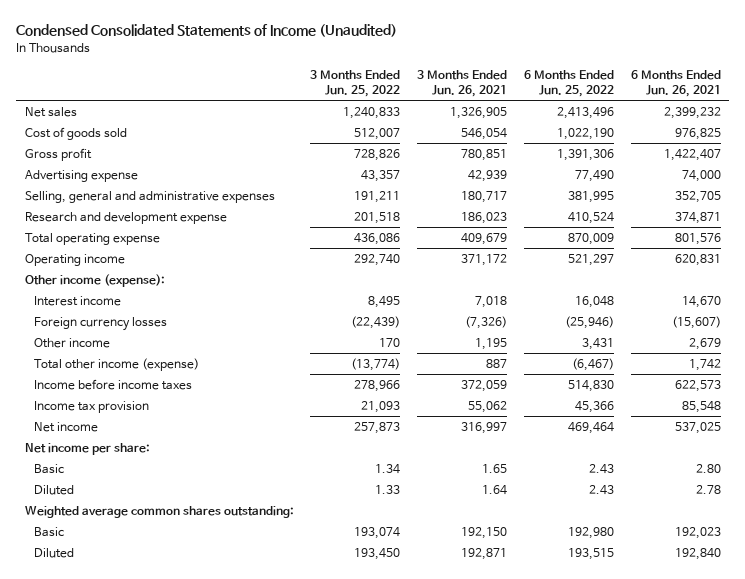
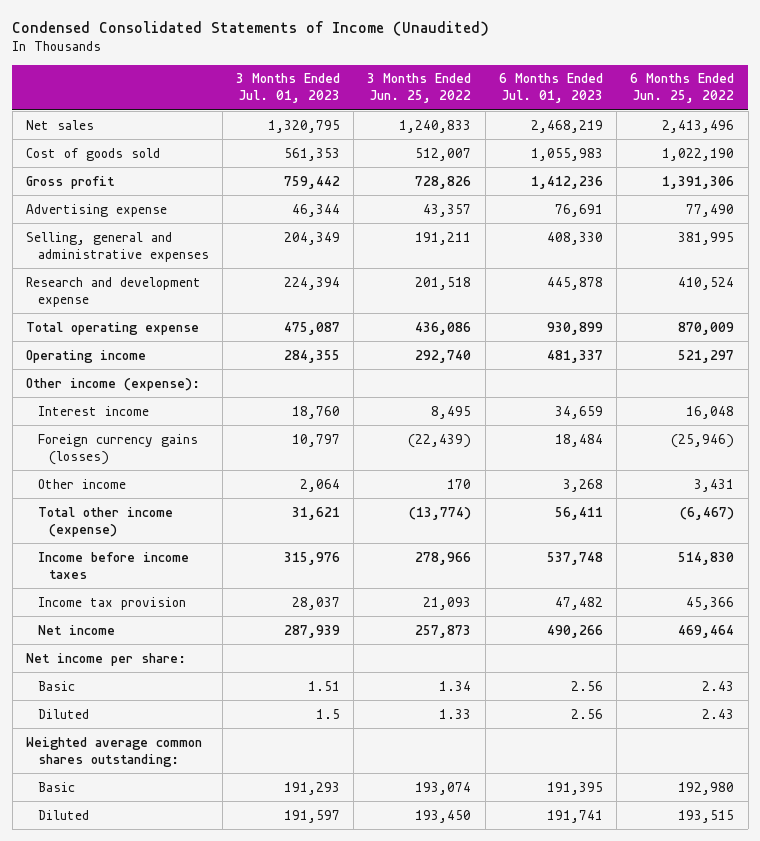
[417,69,508,97] 3 Months Ended Jun. 26, 2021 -> none
[630,69,721,97] 6 Months Ended Jun. 26, 2021 -> none
none -> [235,73,340,104] 3 Months Ended Jul. 01, 2023
none -> [498,73,603,104] 6 Months Ended Jul. 01, 2023
[34,316,168,331] Foreign currency losses -> [37,433,198,465] Foreign currency gains (losses)

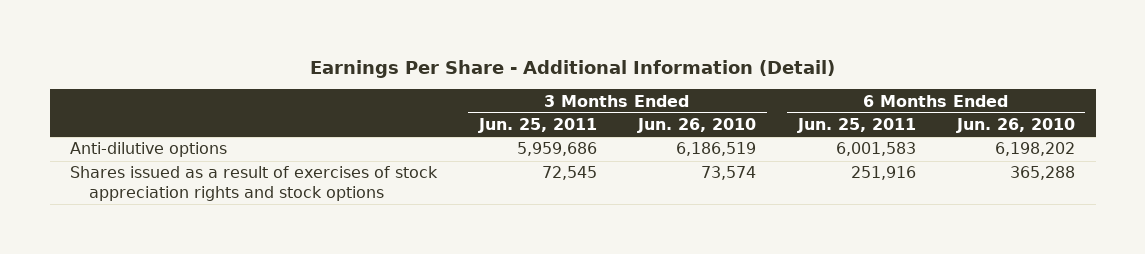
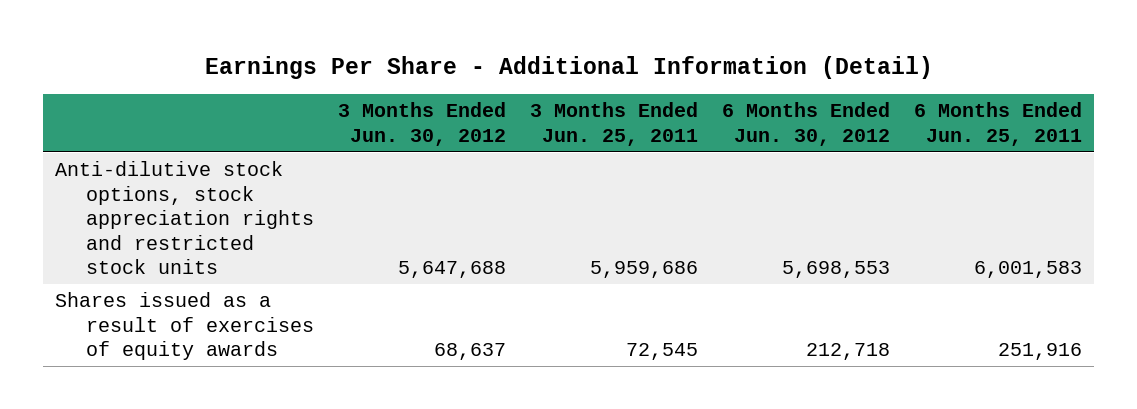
[637,118,757,134] Jun. 26, 2010 -> none
[956,118,1076,134] Jun. 26, 2010 -> none
none -> [338,102,507,146] 3 Months Ended Jun. 30, 2012
none -> [721,102,890,146] 6 Months Ended Jun. 30, 2012
[70,142,228,158] Anti-dilutive options -> [55,161,315,275] Anti-dilutive stock options, stock appreciation rights and restricted stock units
[70,166,439,201] Shares issued as a result of exercises of stock appreciation rights and stock options -> [55,292,315,361] Shares issued as a result of exercises of equity awards

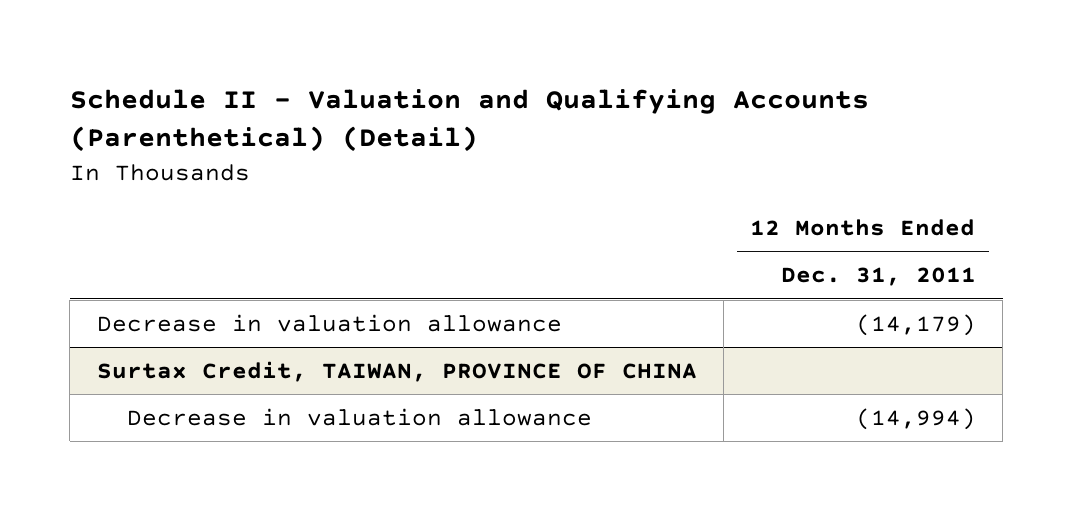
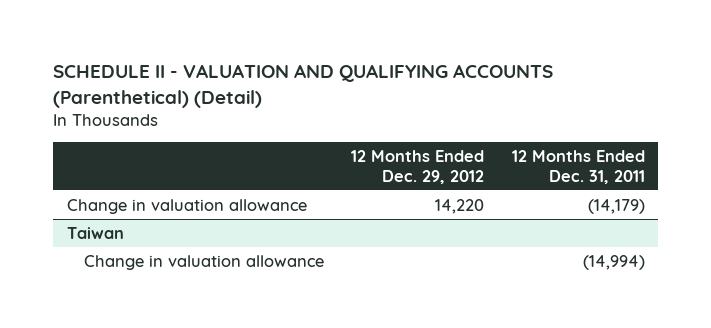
[69,89,869,153] Schedule II - Valuation and Qualifying Accounts (Parenthetical) (Detail) -> [52,64,553,108] SCHEDULE II - VALUATION AND QUALIFYING ACCOUNTS (Parenthetical) (Detail)
none -> [351,149,485,184] 12 Months Ended Dec. 29, 2012
[96,360,697,382] Surtax Credit, TAIWAN, PROVINCE OF CHINA -> none
[96,313,562,332] Decrease in valuation allowance -> [66,198,307,214] Change in valuation allowance
none -> [66,226,124,239] Taiwan
[127,407,593,426] Decrease in valuation allowance -> [83,254,324,270] Change in valuation allowance

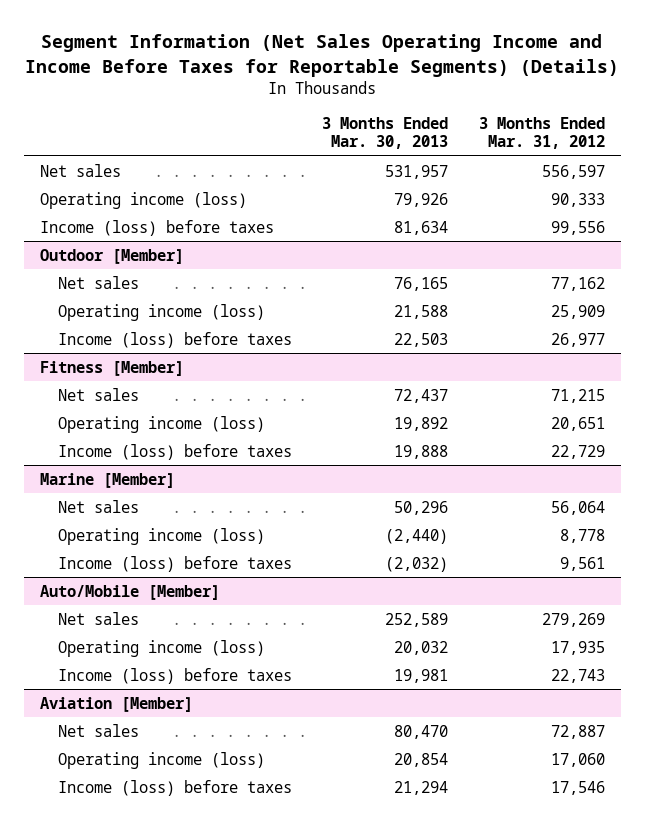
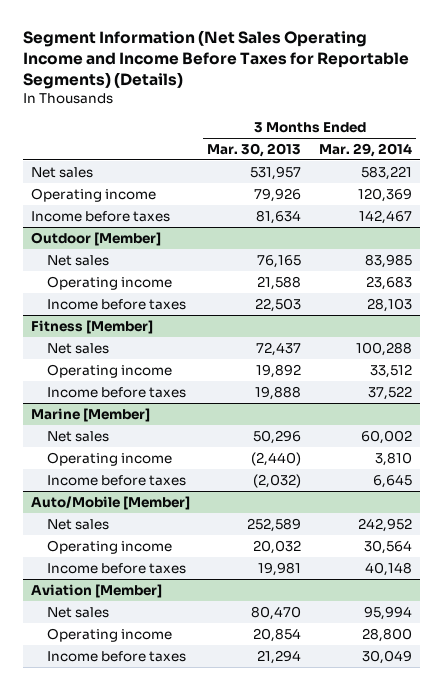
[479,117,606,150] 3 Months Ended Mar. 31, 2012 -> none
none -> [318,142,412,157] Mar. 29, 2014
[39,191,247,209] Operating income (loss) -> [31,187,157,202] Operating income
[39,219,274,236] Income (loss) before taxes -> [31,210,171,222] Income before taxes
[57,303,265,321] Operating income (loss) -> [46,275,172,290] Operating income
[57,331,292,348] Income (loss) before taxes -> [46,298,186,310] Income before taxes
[57,415,265,433] Operating income (loss) -> [46,363,172,378] Operating income
[57,443,292,460] Income (loss) before taxes -> [46,386,186,398] Income before taxes
[57,527,265,545] Operating income (loss) -> [46,451,172,466] Operating income
[57,555,292,572] Income (loss) before taxes -> [46,474,186,486] Income before taxes
[57,639,265,657] Operating income (loss) -> [46,539,172,554] Operating income
[57,667,292,684] Income (loss) before taxes -> [46,562,186,574] Income before taxes
[57,751,265,769] Operating income (loss) -> [46,627,172,642] Operating income
[57,779,292,796] Income (loss) before taxes -> [46,650,186,662] Income before taxes

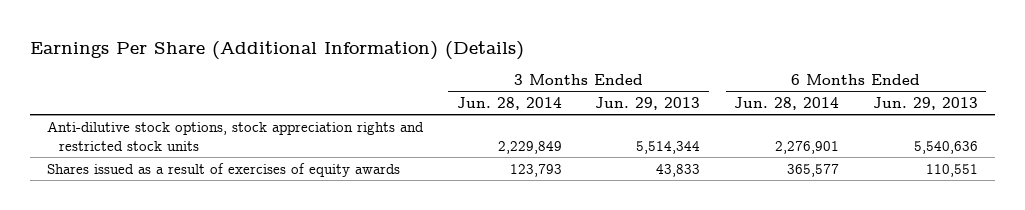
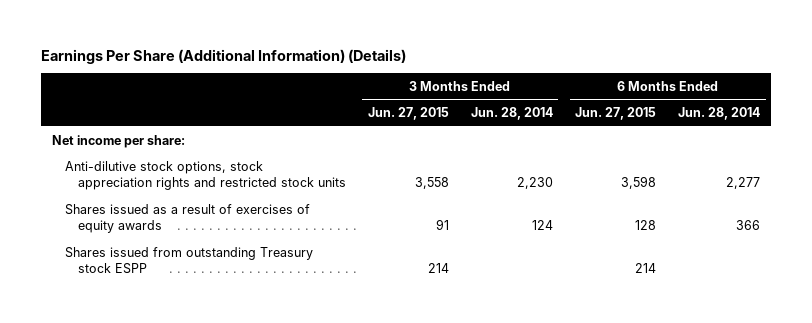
[595,96,701,110] Jun. 29, 2013 -> none
[872,96,978,110] Jun. 29, 2013 -> none
none -> [367,107,449,121] Jun. 27, 2015
none -> [575,107,657,121] Jun. 27, 2015
none -> [52,134,186,148] Net income per share:
[497,140,562,154] 2,229,849 -> [516,177,553,190] 2,230
[775,140,840,154] 2,276,901 -> [726,177,761,190] 2,277
[509,163,562,177] 123,793 -> [531,220,553,231] 124
[787,163,840,177] 365,577 -> [736,220,761,231] 366
none -> [65,246,314,275] Shares issued from outstanding Treasury stock ESPP

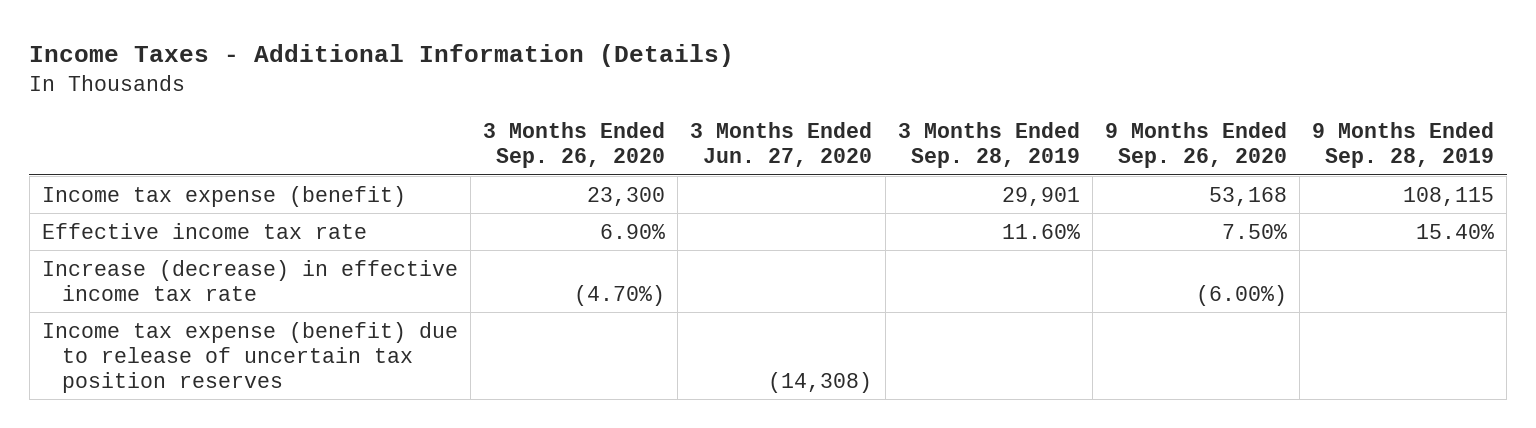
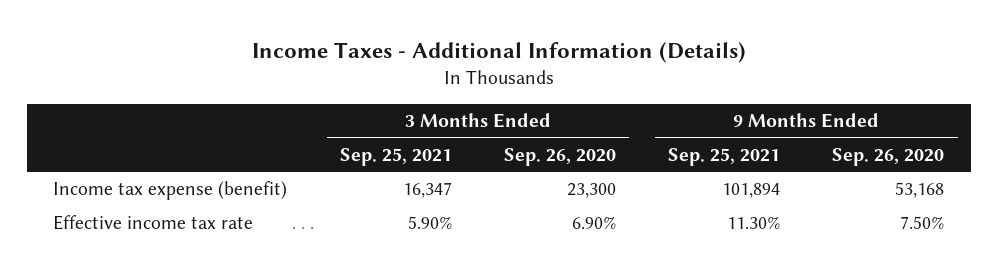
[690,122,873,168] 3 Months Ended Jun. 27, 2020 -> none
[897,122,1080,169] 3 Months Ended Sep. 28, 2019 -> none
[1312,122,1495,169] 9 Months Ended Sep. 28, 2019 -> none
none -> [339,147,452,166] Sep. 25, 2021
none -> [668,147,781,166] Sep. 25, 2021
[41,259,458,301] Increase (decrease) in effective income tax rate -> none
[41,321,458,393] Income tax expense (benefit) due to release of uncertain tax position reserves -> none

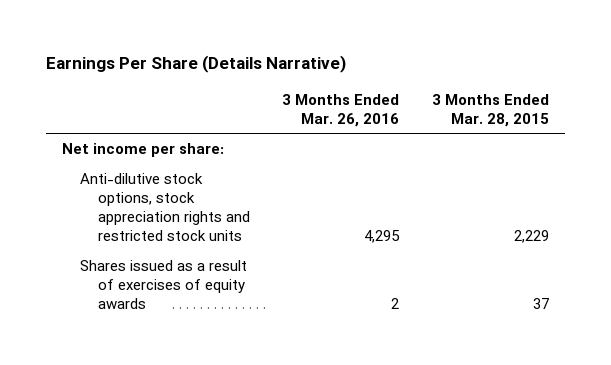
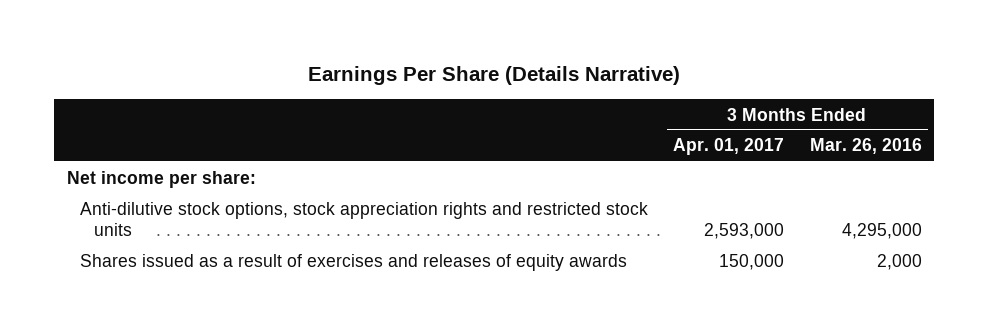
[431,93,549,127] 3 Months Ended Mar. 28, 2015 -> none
none -> [673,138,785,156] Apr. 01, 2017
[364,230,401,244] 4,295 -> [841,223,922,240] 4,295,000
[80,260,248,310] Shares issued as a result of exercises of equity awards -> [80,253,628,271] Shares issued as a result of exercises and releases of equity awards
[391,298,400,310] 2 -> [876,253,922,270] 2,000

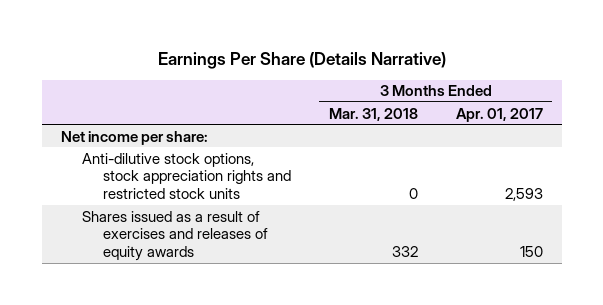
[809,138,922,155] Mar. 26, 2016 -> none
none -> [328,107,418,121] Mar. 31, 2018
[704,223,785,240] 2,593,000 -> [504,187,543,201] 2,593
[719,253,785,270] 150,000 -> [519,245,543,257] 150

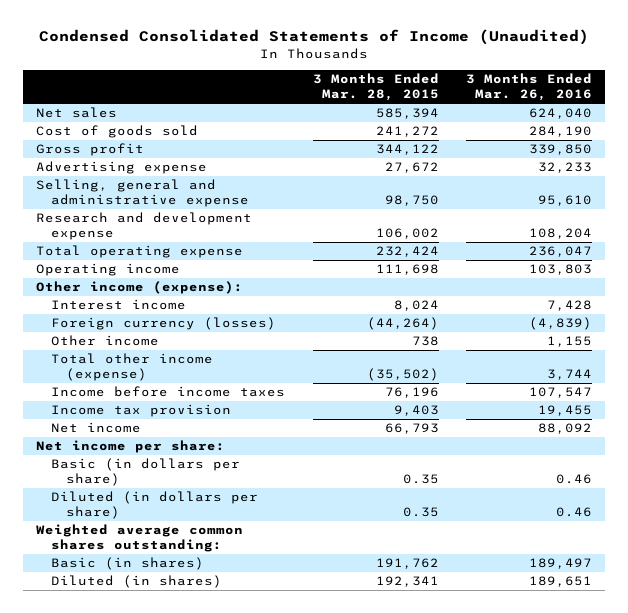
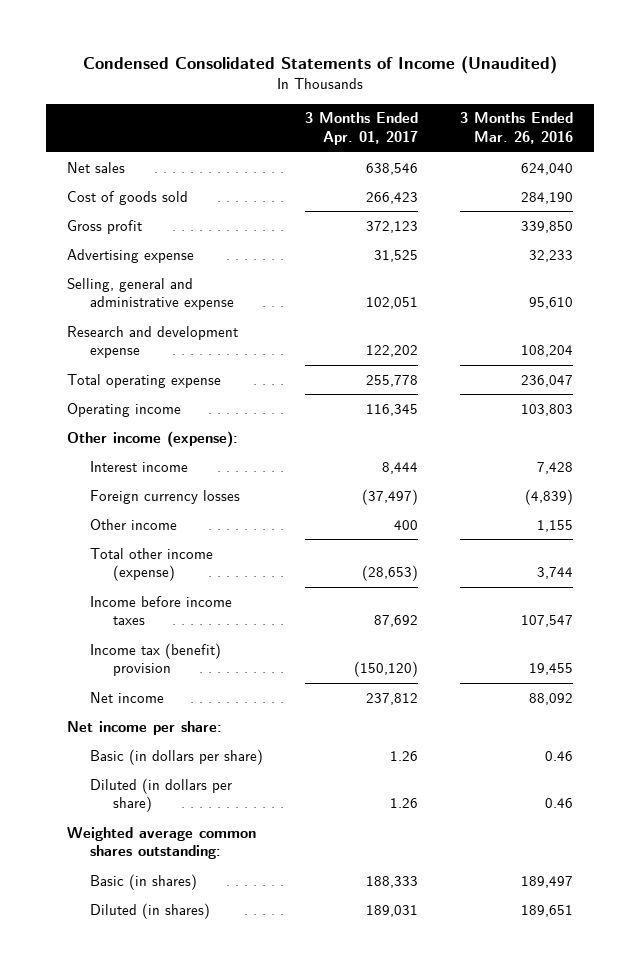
[312,73,439,102] 3 Months Ended Mar. 28, 2015 -> none
none -> [305,112,419,146] 3 Months Ended Apr. 01, 2017
[51,317,277,331] Foreign currency (losses) -> [90,489,241,504] Foreign currency losses
[51,404,232,418] Income tax provision -> [90,642,222,677] Income tax (benefit) provision

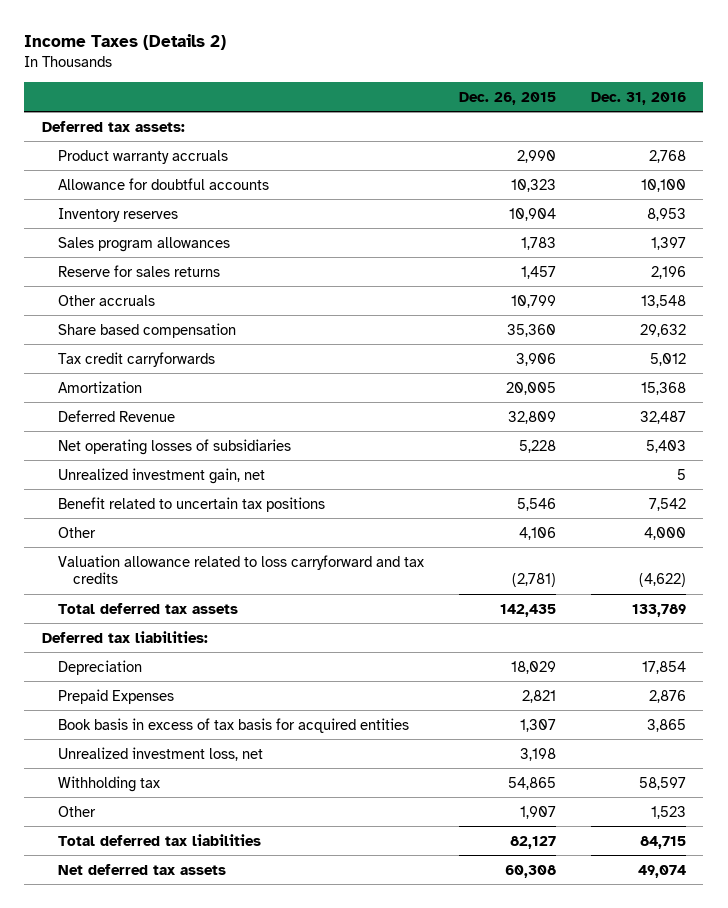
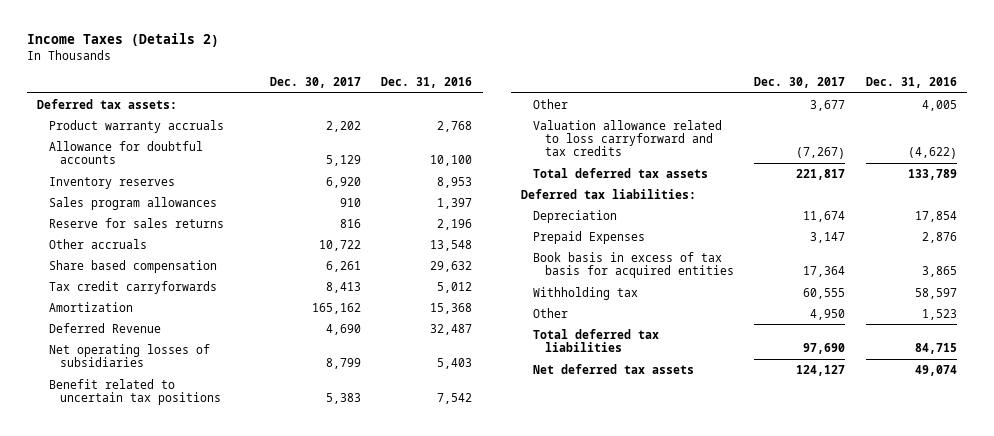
[458,91,556,105] Dec. 26, 2015 -> none
none -> [269,76,361,88] Dec. 30, 2017
[57,467,265,484] Unrealized investment gain, net -> none
[643,526,686,540] 4,000 -> [921,99,957,111] 4,005
[57,746,263,761] Unrealized investment loss, net -> none

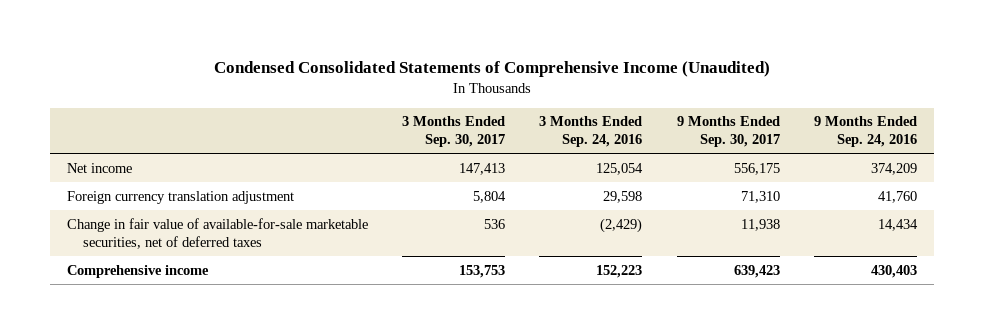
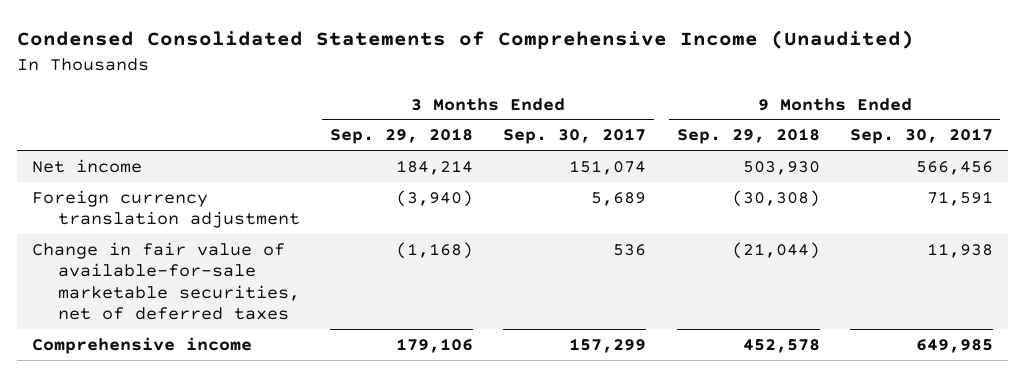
[539,116,643,148] 3 Months Ended Sep. 24, 2016 -> none
[813,116,917,148] 9 Months Ended Sep. 24, 2016 -> none
none -> [330,128,474,145] Sep. 29, 2018
none -> [676,128,820,145] Sep. 29, 2018
[459,162,506,175] 147,413 -> [569,159,647,175] 151,074
[733,162,780,175] 556,175 -> [915,160,993,175] 566,456
[473,190,507,203] 5,804 -> [591,191,647,206] 5,689
[740,190,780,203] 71,310 -> [926,190,993,206] 71,591
[459,264,506,278] 153,753 -> [569,337,647,353] 157,299
[733,264,780,278] 639,423 -> [915,338,993,353] 649,985

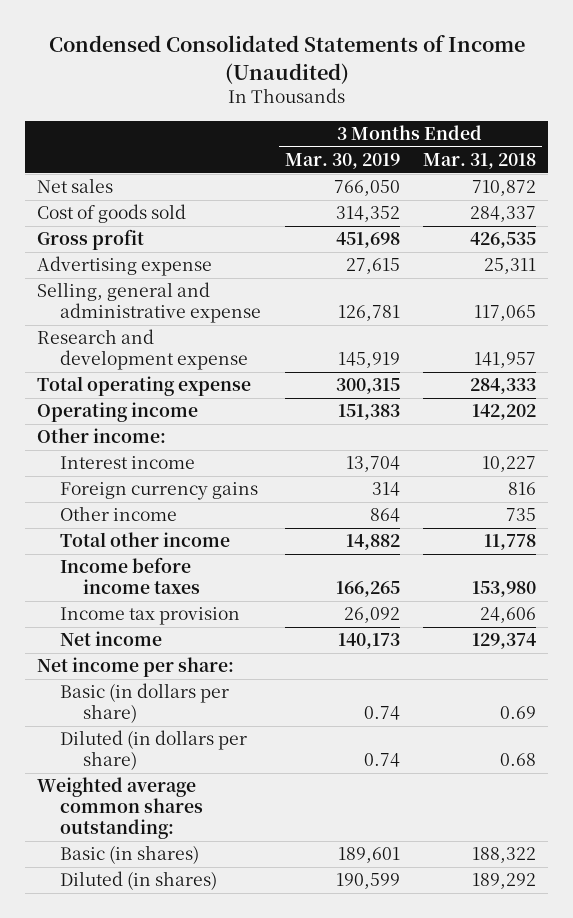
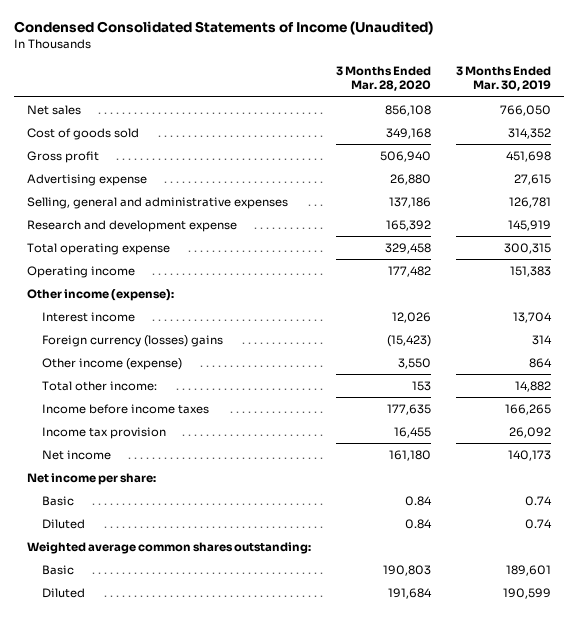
[423,153,537,170] Mar. 31, 2018 -> none
none -> [335,65,431,92] 3 Months Ended Mar. 28, 2020
[37,282,261,324] Selling, general and administrative expense -> [26,196,288,209] Selling, general and administrative expenses
[37,428,167,444] Other income: -> [26,288,174,301] Other income (expense):
[59,482,258,501] Foreign currency gains -> [42,334,224,347] Foreign currency (losses) gains
[59,506,177,522] Other income -> [42,357,183,370] Other income (expense)
[59,532,230,548] Total other income -> [42,380,158,391] Total other income:
[59,683,229,724] Basic (in dollars per share) -> [42,495,75,506] Basic
[59,730,247,771] Diluted (in dollars per share) -> [42,518,86,529] Diluted
[59,845,199,865] Basic (in shares) -> [42,564,75,575] Basic
[59,871,217,891] Diluted (in shares) -> [42,587,86,598] Diluted

